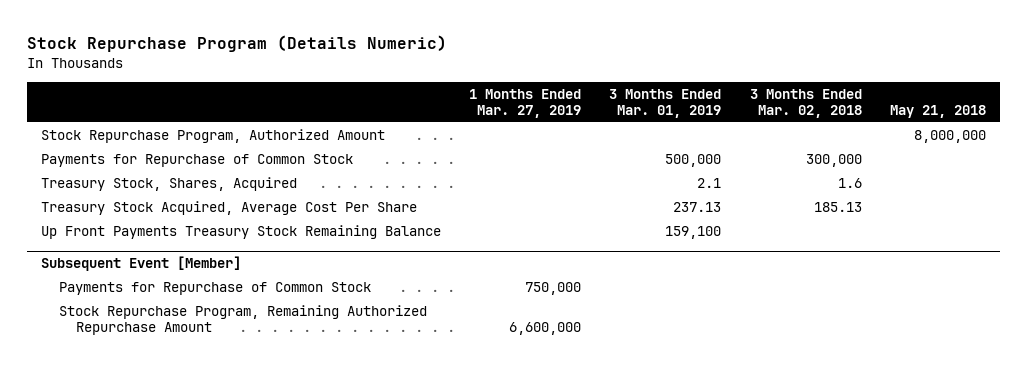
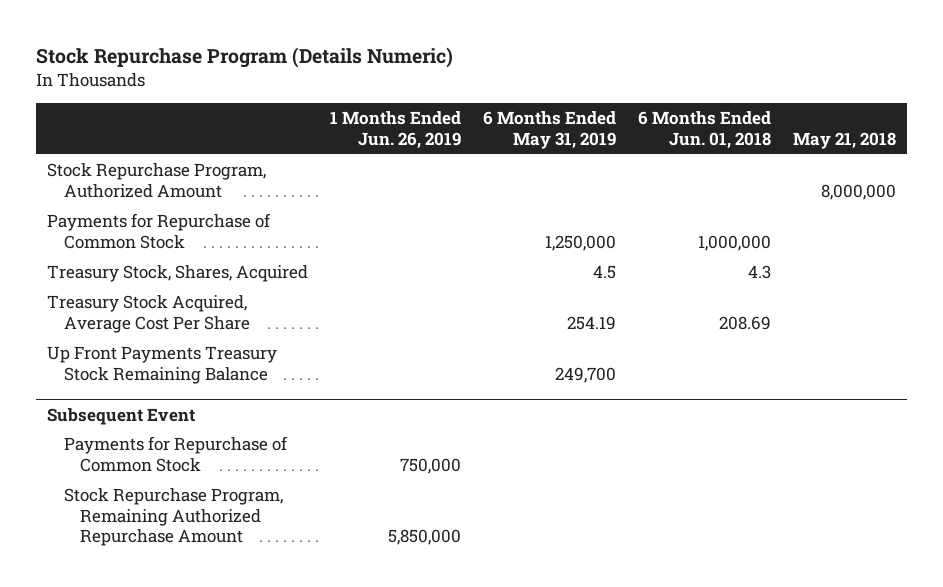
[469,88,582,119] 1 Months Ended Mar. 27, 2019 -> none
[609,88,722,119] 3 Months Ended Mar. 01, 2019 -> none
[749,88,862,119] 3 Months Ended Mar. 02, 2018 -> none
none -> [330,111,462,149] 1 Months Ended Jun. 26, 2019
none -> [483,111,617,149] 6 Months Ended May 31, 2019
none -> [638,111,772,149] 6 Months Ended Jun. 01, 2018
[41,256,242,272] Subsequent Event [Member] -> [47,407,196,425] Subsequent Event

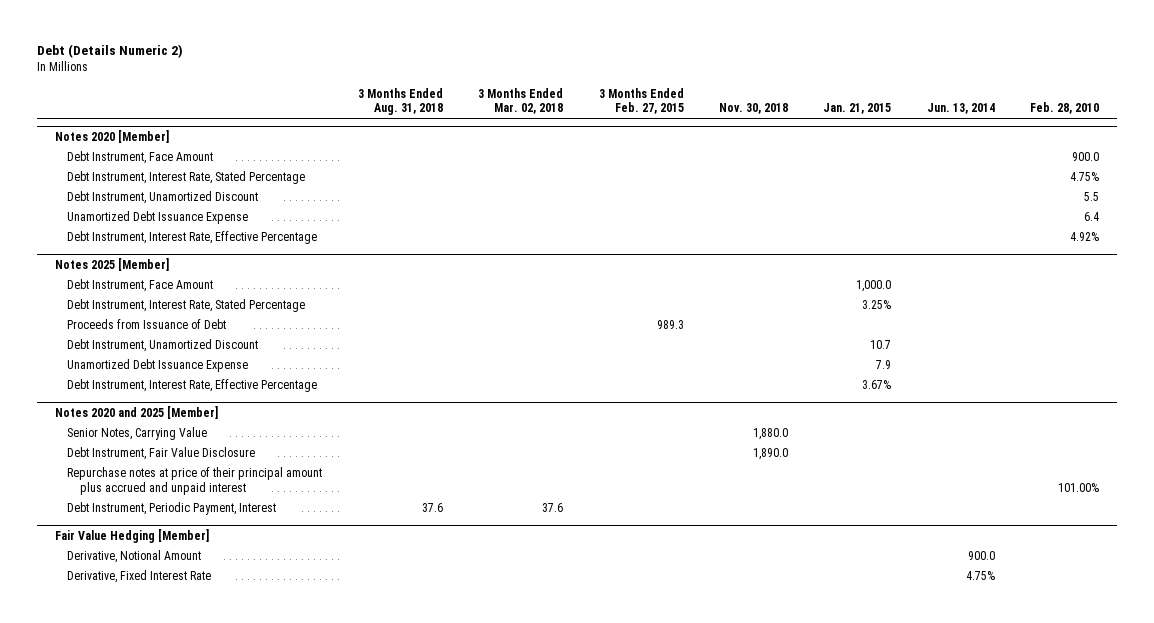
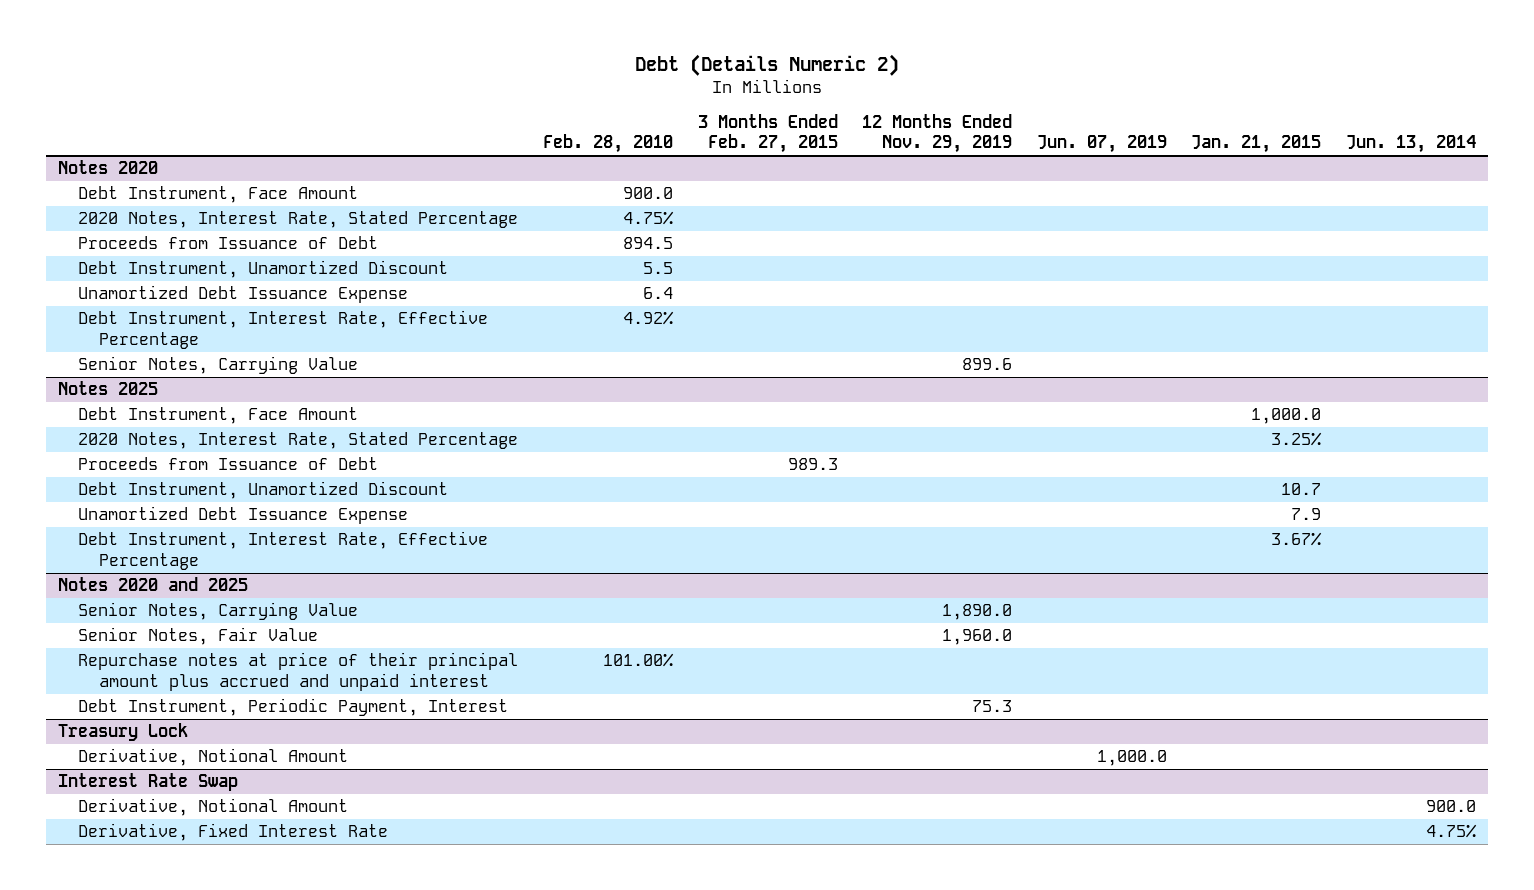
[357,87,443,116] 3 Months Ended Aug. 31, 2018 -> none
[478,87,564,115] 3 Months Ended Mar. 02, 2018 -> none
[718,103,788,115] Nov. 30, 2018 -> none
none -> [862,113,1013,154] 12 Months Ended Nov. 29, 2019
none -> [1036,135,1167,154] Jun. 07, 2019
[54,129,169,143] Notes 2020 [Member] -> [57,160,158,175] Notes 2020
[67,171,306,185] Debt Instrument, Interest Rate, Stated Percentage -> [78,211,519,229] 2020 Notes, Interest Rate, Stated Percentage
none -> [78,236,379,250] Proceeds from Issuance of Debt
none -> [78,356,359,375] Senior Notes, Carrying Value
[54,257,169,271] Notes 2025 [Member] -> [57,381,158,396] Notes 2025
[67,299,306,313] Debt Instrument, Interest Rate, Stated Percentage -> [78,432,519,450] 2020 Notes, Interest Rate, Stated Percentage
[54,405,218,419] Notes 2020 and 2025 [Member] -> [57,577,248,592] Notes 2020 and 2025
[67,447,256,461] Debt Instrument, Fair Value Disclosure -> [78,627,319,646] Senior Notes, Fair Value
none -> [57,723,188,742] Treasury Lock
none -> [78,748,349,767] Derivative, Notional Amount
[54,528,209,543] Fair Value Hedging [Member] -> [57,773,238,792] Interest Rate Swap

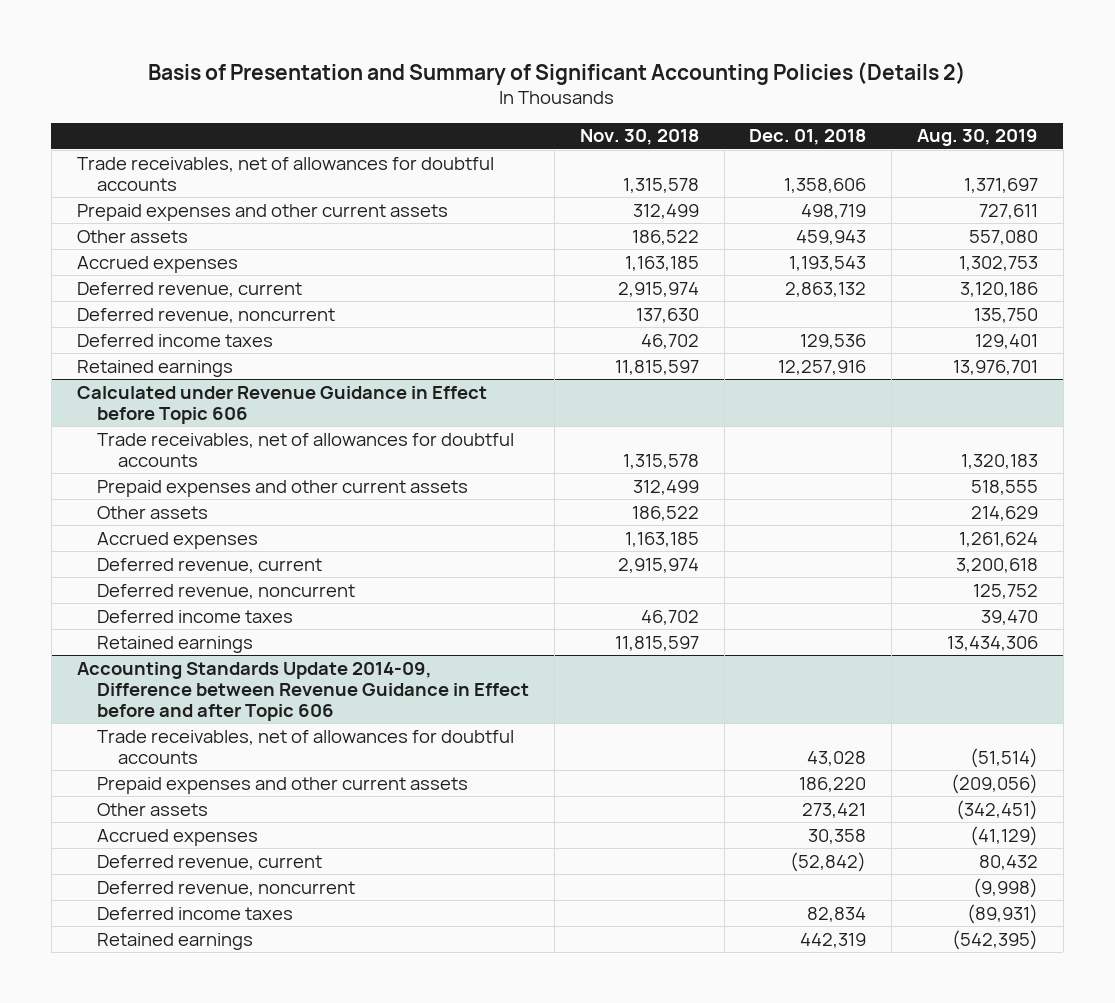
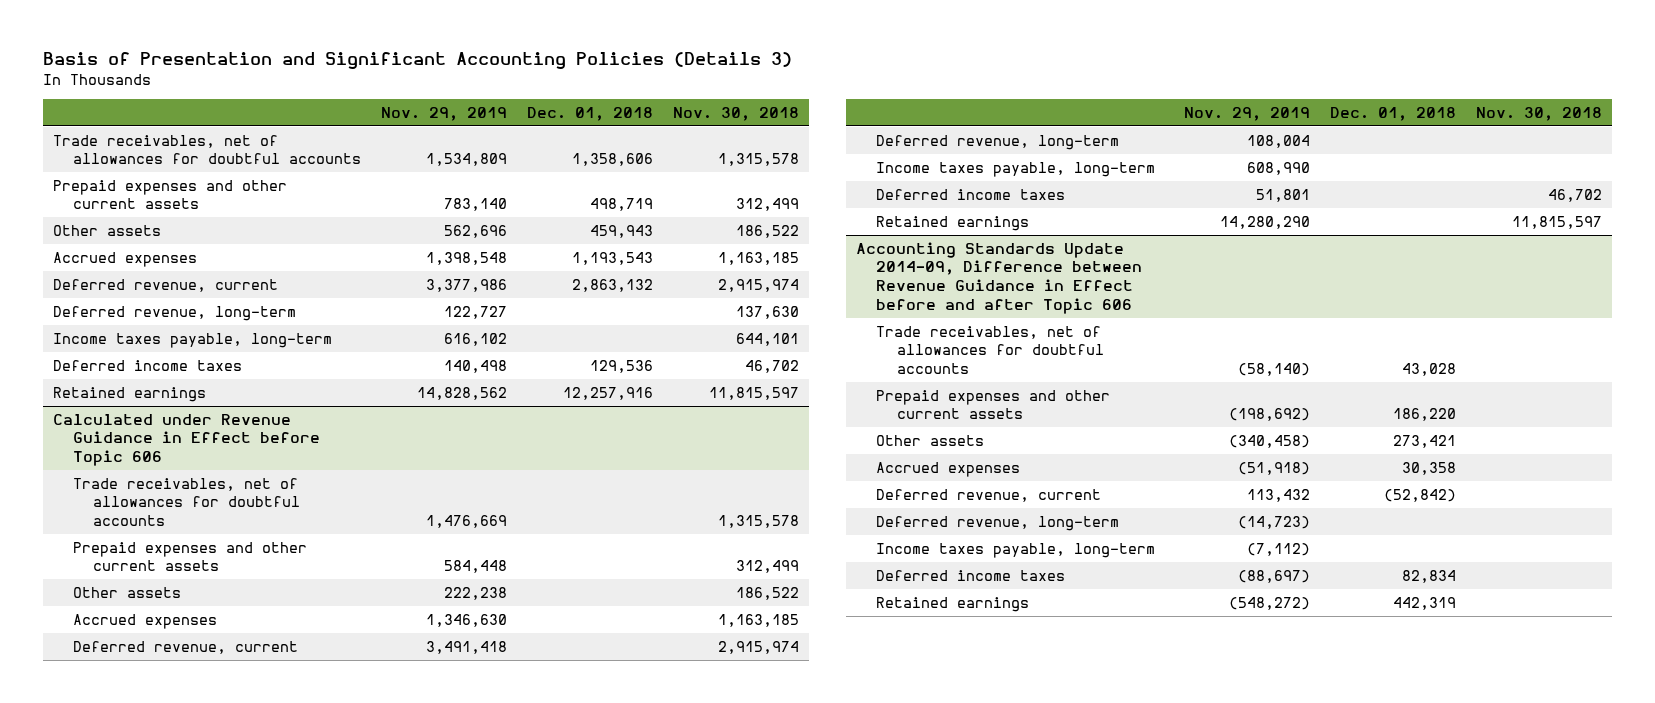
[148,61,967,85] Basis of Presentation and Summary of Significant Accounting Policies (Details 2) -> [42,52,792,70] Basis of Presentation and Significant Accounting Policies (Details 3)
[917,129,1039,147] Aug. 30, 2019 -> none
none -> [381,107,508,122] Nov. 29, 2019
[76,307,335,323] Deferred revenue, noncurrent -> [52,305,296,321] Deferred revenue, long-term
none -> [52,332,332,348] Income taxes payable, long-term
[97,583,356,599] Deferred revenue, noncurrent -> [876,134,1120,150] Deferred revenue, long-term
none -> [876,161,1156,177] Income taxes payable, long-term
[97,880,356,896] Deferred revenue, noncurrent -> [876,515,1120,531] Deferred revenue, long-term
none -> [876,542,1156,558] Income taxes payable, long-term

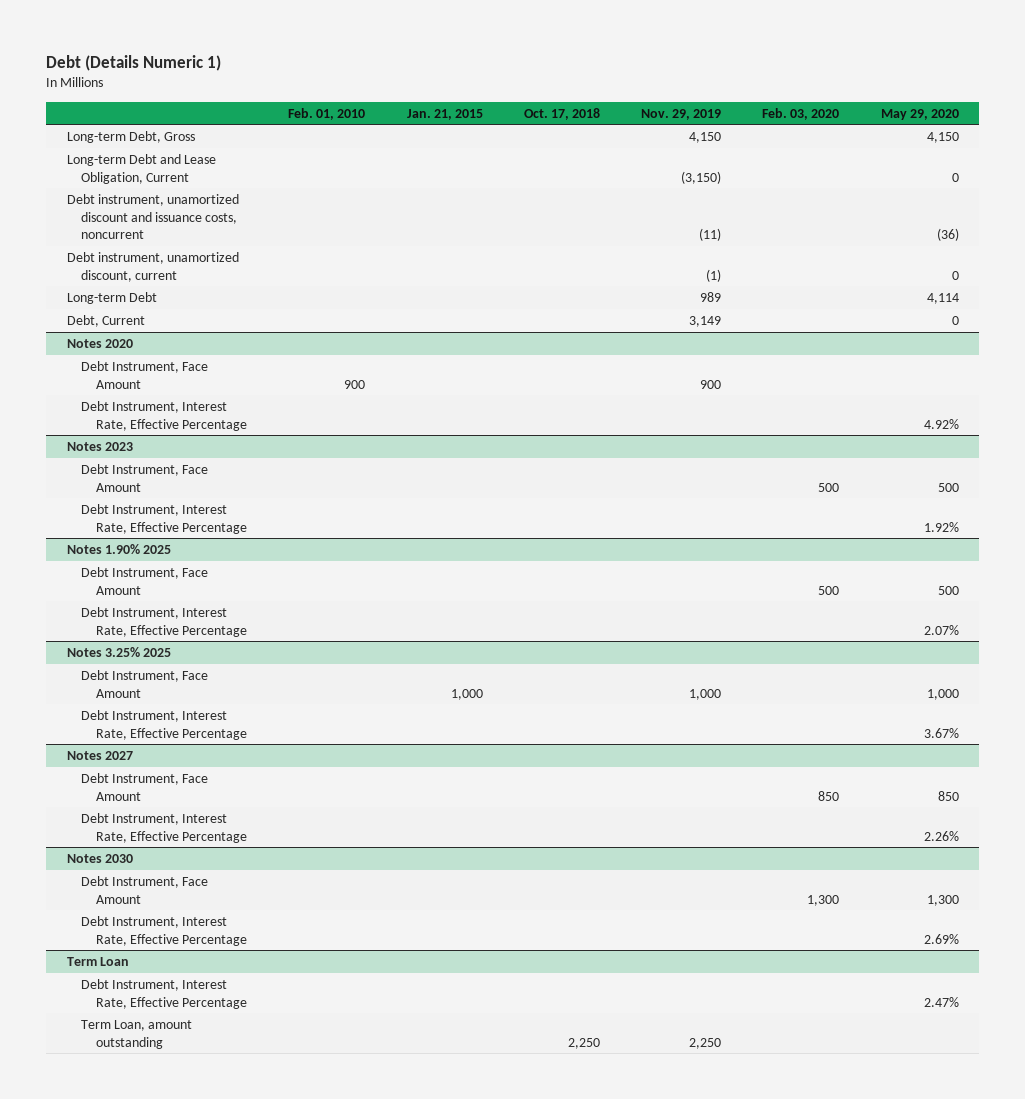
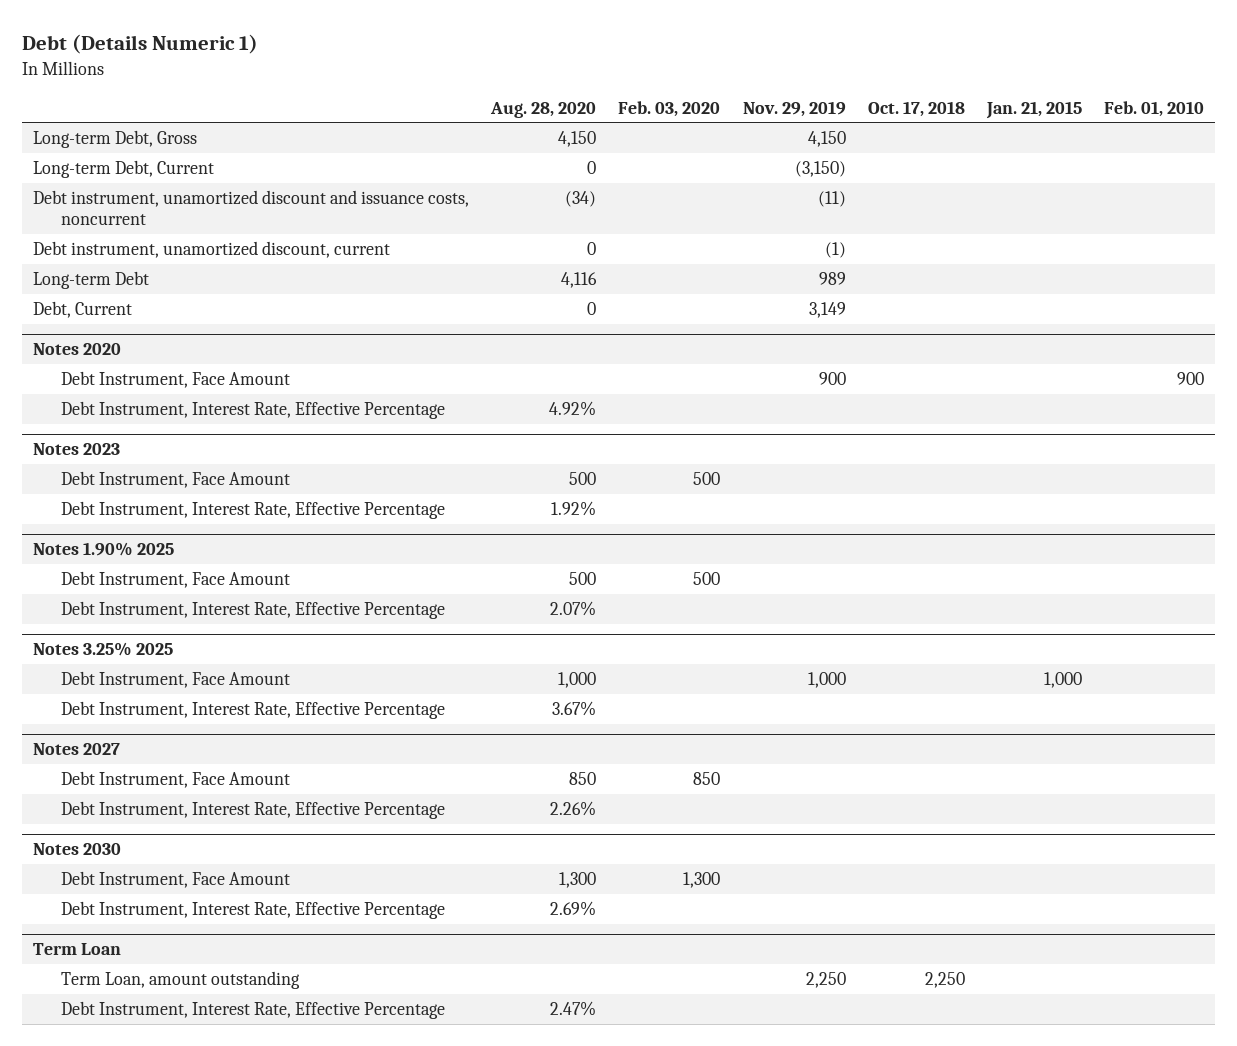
[880,108,959,120] May 29, 2020 -> none
none -> [490,101,597,118] Aug. 28, 2020
[66,154,216,184] Long-term Debt and Lease Obligation, Current -> [33,159,215,178] Long-term Debt, Current
[81,979,248,1009] Debt Instrument, Interest Rate, Effective Percentage -> [61,1000,446,1019] Debt Instrument, Interest Rate, Effective Percentage

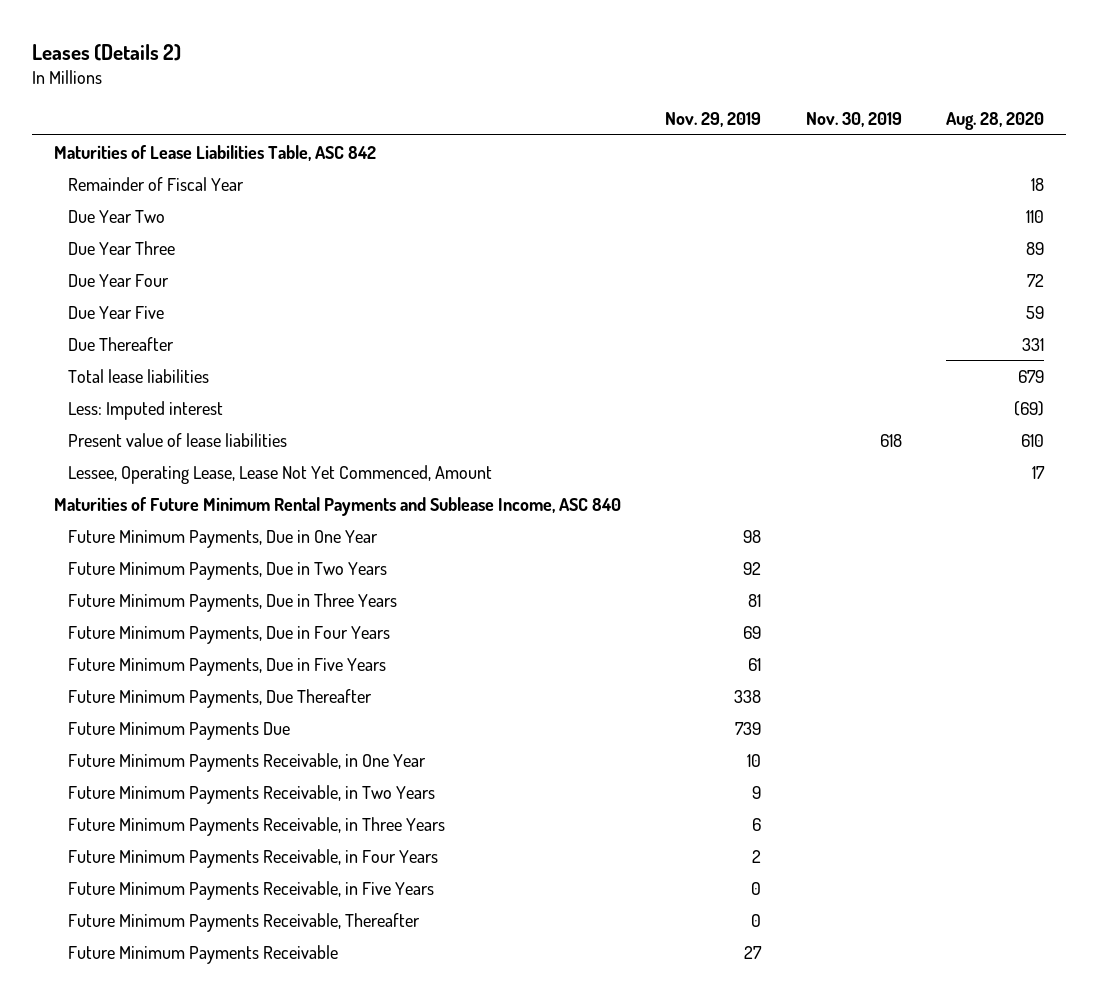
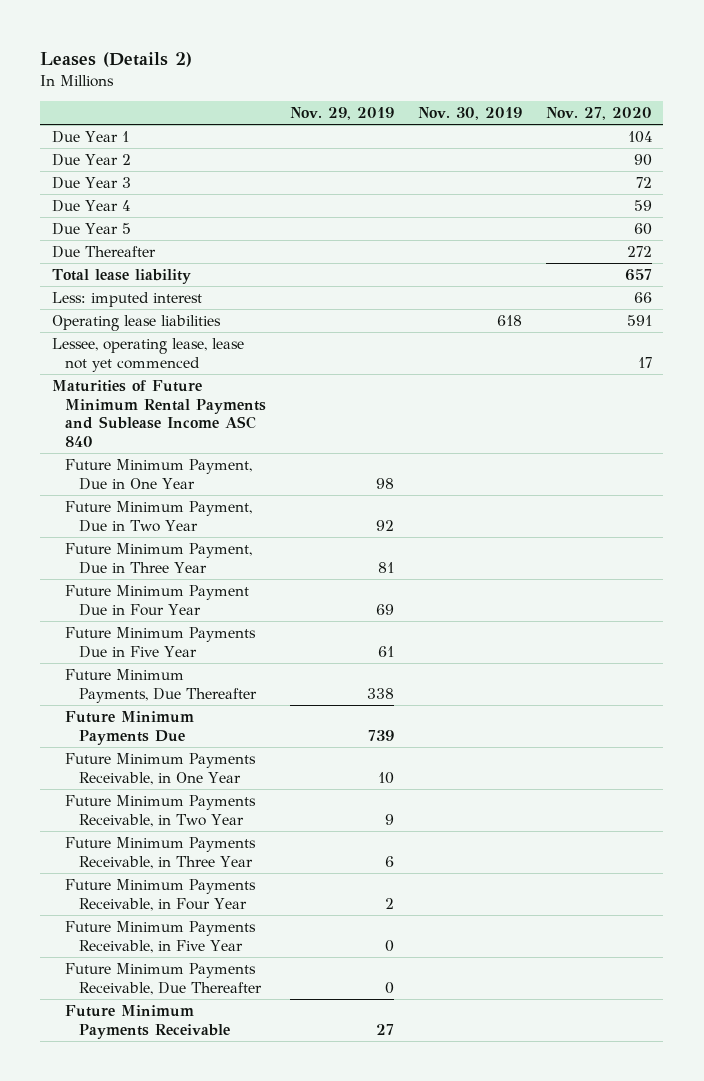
[945,112,1044,131] Aug. 28, 2020 -> none
none -> [545,107,652,121] Nov. 27, 2020
[54,144,377,161] Maturities of Lease Liabilities Table, ASC 842 -> none
[68,176,245,191] Remainder of Fiscal Year -> none
none -> [52,130,130,143] Due Year 1
[68,209,166,223] Due Year Two -> [52,153,132,166] Due Year 2
[68,240,176,255] Due Year Three -> [52,176,132,189] Due Year 3
[68,273,170,287] Due Year Four -> [52,199,131,212] Due Year 4
[68,305,165,319] Due Year Five -> [52,222,132,235] Due Year 5
[68,368,210,383] Total lease liabilities -> [52,268,192,284] Total lease liability
[68,400,224,420] Less: Imputed interest -> [52,291,203,307] Less: imputed interest
[68,432,288,447] Present value of lease liabilities -> [52,314,222,331] Operating lease liabilities
[68,464,493,484] Lessee, Operating Lease, Lease Not Yet Commenced, Amount -> [52,337,245,372] Lessee, operating lease, lease not yet commenced
[54,496,622,516] Maturities of Future Minimum Rental Payments and Sublease Income, ASC 840 -> [52,379,267,447] Maturities of Future Minimum Rental Payments and Sublease Income ASC 840
[68,529,379,548] Future Minimum Payments, Due in One Year -> [65,458,253,490] Future Minimum Payment, Due in One Year
[68,561,388,580] Future Minimum Payments, Due in Two Years -> [65,500,253,532] Future Minimum Payment, Due in Two Year
[68,592,398,612] Future Minimum Payments, Due in Three Years -> [65,542,253,574] Future Minimum Payment, Due in Three Year
[68,625,391,644] Future Minimum Payments, Due in Four Years -> [65,584,250,616] Future Minimum Payment Due in Four Year
[68,657,387,676] Future Minimum Payments, Due in Five Years -> [65,626,257,658] Future Minimum Payments Due in Five Year
[68,784,436,804] Future Minimum Payments Receivable, in Two Years -> [65,794,257,827] Future Minimum Payments Receivable, in Two Year
[68,816,446,836] Future Minimum Payments Receivable, in Three Years -> [65,836,257,869] Future Minimum Payments Receivable, in Three Year
[68,848,439,868] Future Minimum Payments Receivable, in Four Years -> [65,878,257,911] Future Minimum Payments Receivable, in Four Year
[68,880,435,900] Future Minimum Payments Receivable, in Five Years -> [65,920,257,953] Future Minimum Payments Receivable, in Five Year
[68,912,421,932] Future Minimum Payments Receivable, Thereafter -> [65,962,262,995] Future Minimum Payments Receivable, Due Thereafter

